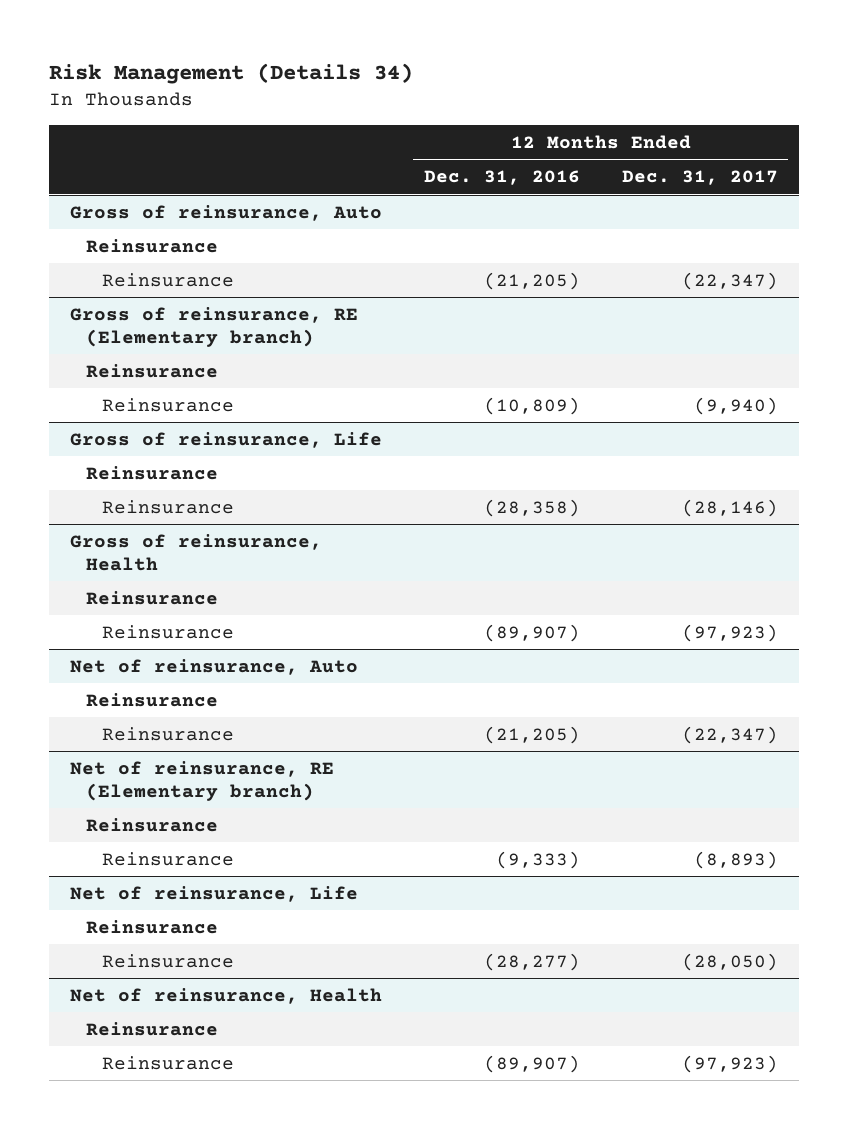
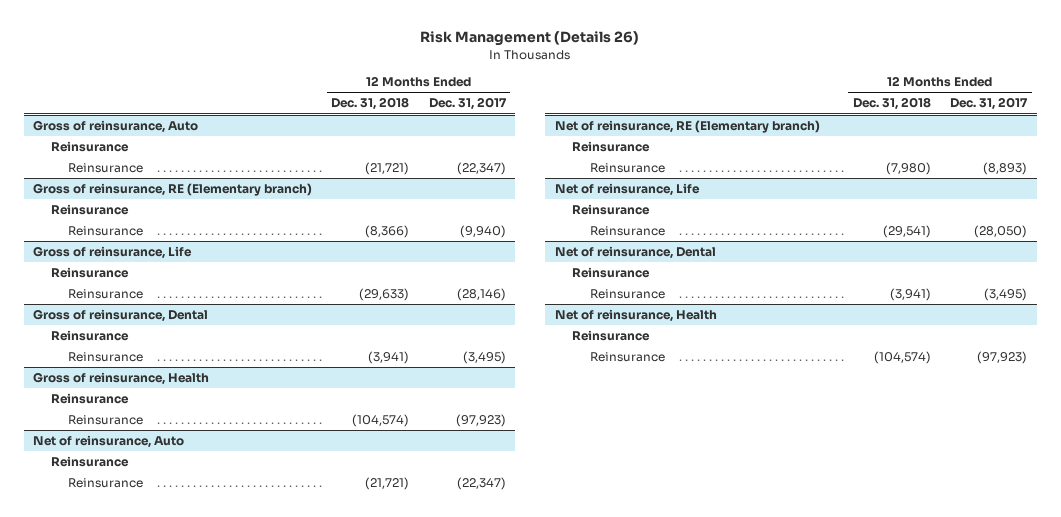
[48,62,413,84] Risk Management (Details 34) -> [420,31,640,47] Risk Management (Details 26)
[423,170,580,186] Dec. 31, 2016 -> none
none -> [331,97,410,111] Dec. 31, 2018
none -> [33,309,209,323] Gross of reinsurance, Dental
none -> [50,330,129,342] Reinsurance
none -> [68,352,144,363] Reinsurance
none -> [554,246,716,260] Net of reinsurance, Dental
none -> [572,267,651,279] Reinsurance
none -> [590,289,666,300] Reinsurance

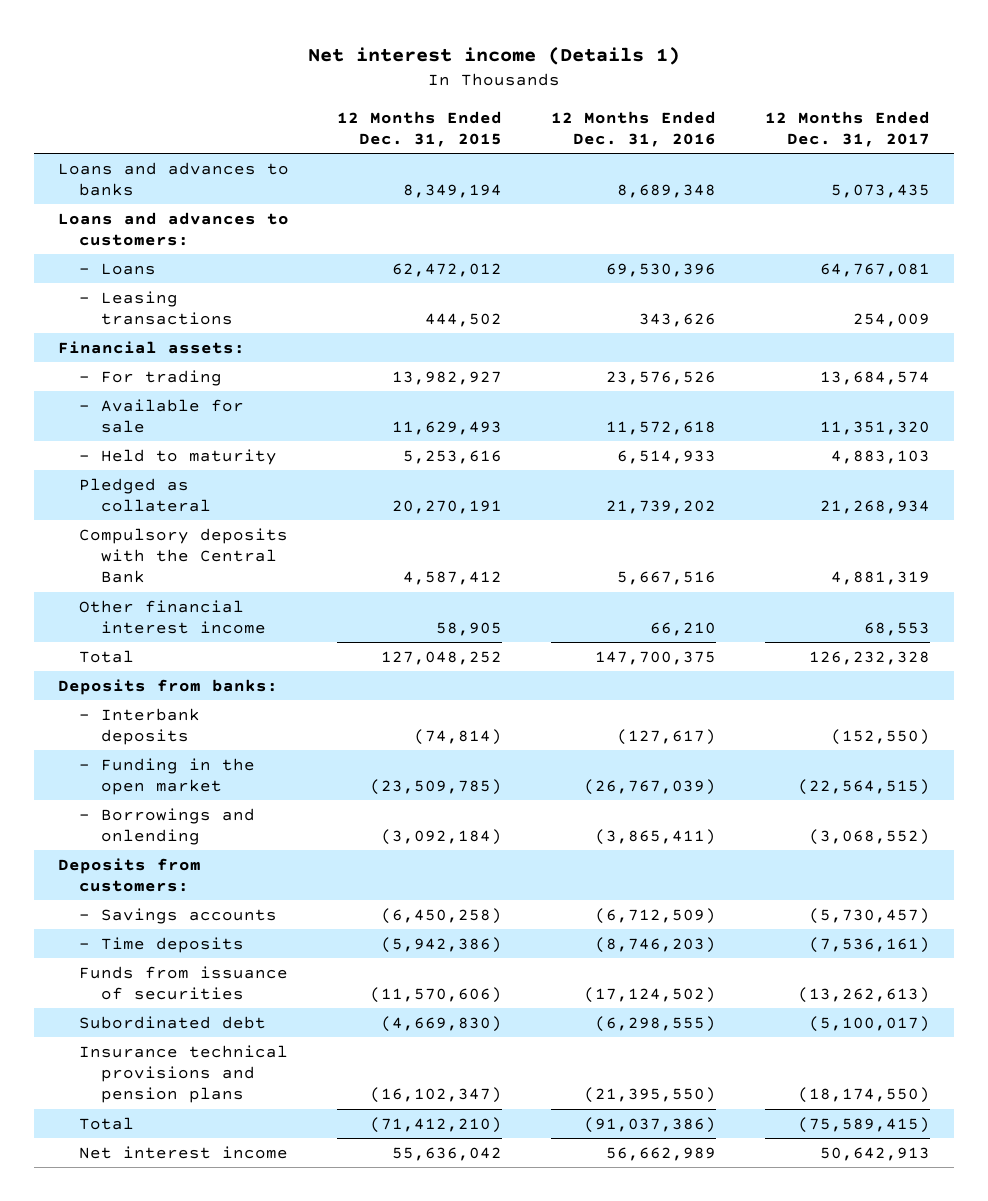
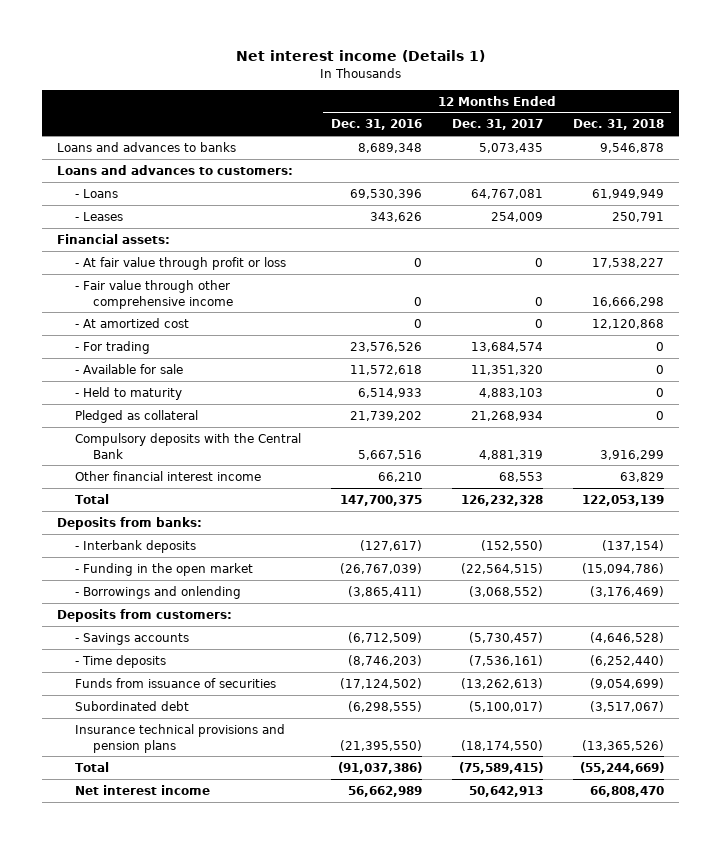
[337,110,503,147] 12 Months Ended Dec. 31, 2015 -> none
none -> [572,119,664,131] Dec. 31, 2018
[79,290,233,325] - Leasing transactions -> [74,211,123,221] - Leases
none -> [74,256,286,270] - At fair value through profit or loss
none -> [74,279,233,309] - Fair value through other comprehensive income
none -> [74,317,189,328] - At amortized cost

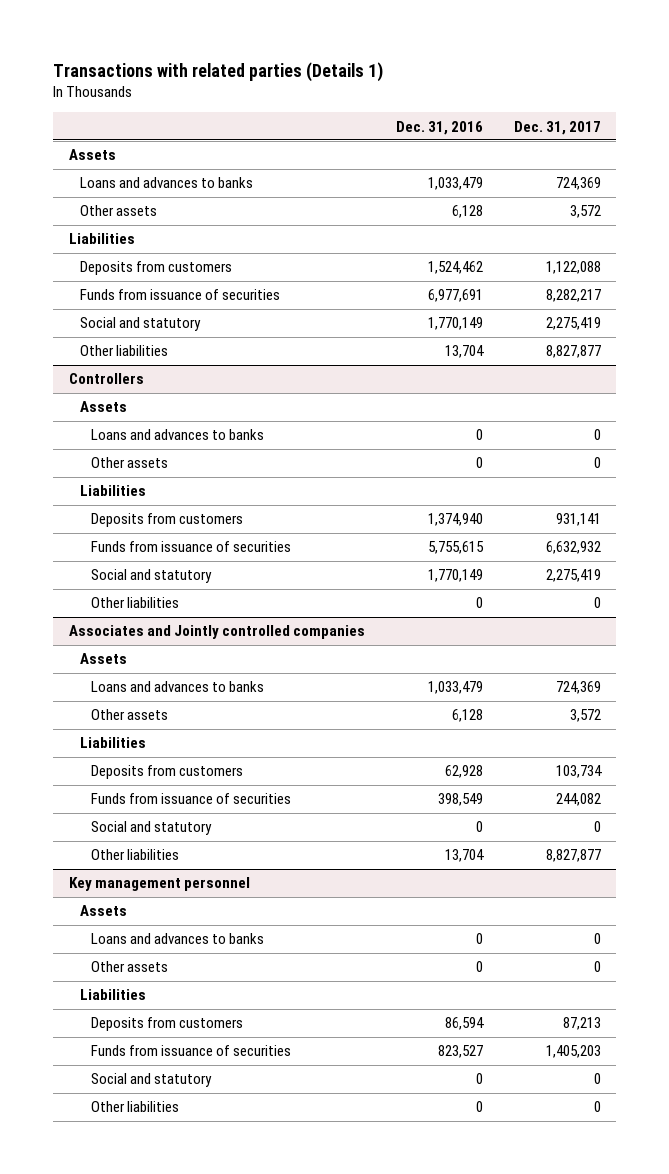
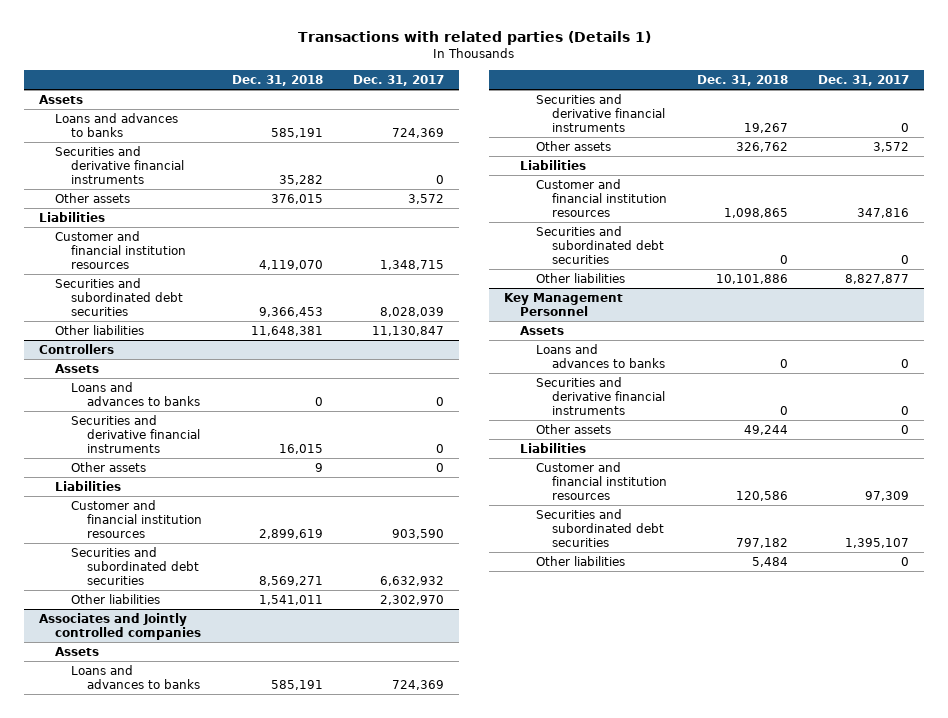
[395,120,483,135] Dec. 31, 2016 -> none
none -> [232,75,324,87] Dec. 31, 2018
none -> [54,145,185,185] Securities and derivative financial instruments
[79,261,232,276] Deposits from customers -> none
[79,289,280,301] Funds from issuance of securities -> none
[79,317,201,332] Social and statutory -> none
none -> [54,230,187,270] Customer and financial institution resources
none -> [54,277,184,317] Securities and subordinated debt securities
[545,345,601,359] 8,827,877 -> [372,325,445,336] 11,130,847
none -> [71,414,201,454] Securities and derivative financial instruments
[91,513,244,528] Deposits from customers -> none
[91,569,213,584] Social and statutory -> none
none -> [71,499,203,539] Customer and financial institution resources
[91,541,292,553] Funds from issuance of securities -> [71,546,200,586] Securities and subordinated debt securities
[593,597,601,609] 0 -> [380,594,445,605] 2,302,970
none -> [536,93,666,133] Securities and derivative financial instruments
[91,765,244,780] Deposits from customers -> none
[91,793,292,805] Funds from issuance of securities -> none
[91,821,213,836] Social and statutory -> none
none -> [536,178,668,218] Customer and financial institution resources
none -> [536,225,665,265] Securities and subordinated debt securities
[68,877,250,892] Key management personnel -> [503,292,623,316] Key Management Personnel
none -> [536,376,666,416] Securities and derivative financial instruments
[91,1017,244,1032] Deposits from customers -> none
[91,1045,292,1057] Funds from issuance of securities -> none
[91,1073,213,1088] Social and statutory -> none
none -> [536,461,668,501] Customer and financial institution resources
none -> [536,508,665,548] Securities and subordinated debt securities

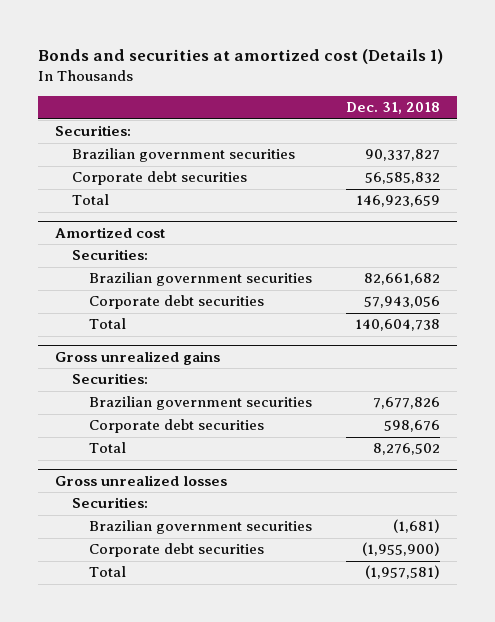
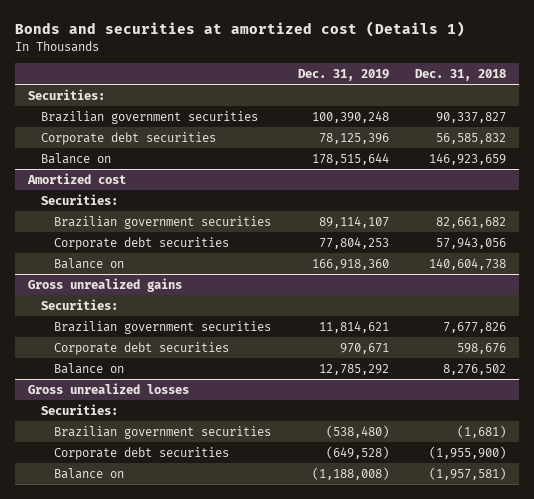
none -> [297,68,389,81] Dec. 31, 2019
[72,194,110,206] Total -> [41,152,112,164] Balance on
[89,318,127,330] Total -> [54,257,125,269] Balance on
[89,442,127,454] Total -> [54,362,125,374] Balance on
[89,566,127,578] Total -> [54,467,125,479] Balance on

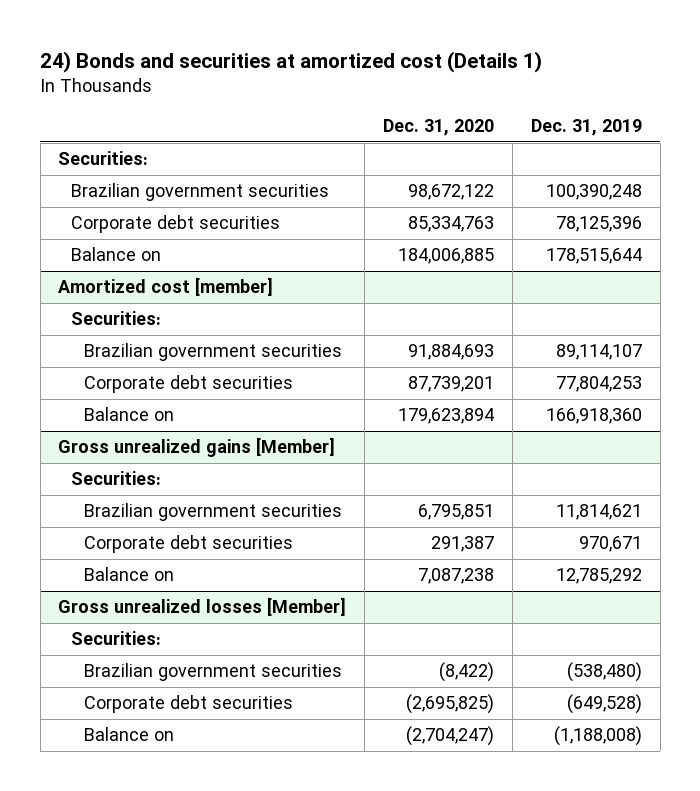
[15,21,466,38] Bonds and securities at amortized cost (Details 1) -> [40,51,543,74] 24) Bonds and securities at amortized cost (Details 1)
[414,68,506,81] Dec. 31, 2018 -> none
none -> [383,119,495,137] Dec. 31, 2020
[27,172,127,184] Amortized cost -> [58,277,274,297] Amortized cost [member]
[28,277,183,292] Gross unrealized gains -> [58,437,336,458] Gross unrealized gains [Member]
[28,382,190,394] Gross unrealized losses -> [58,597,347,617] Gross unrealized losses [Member]

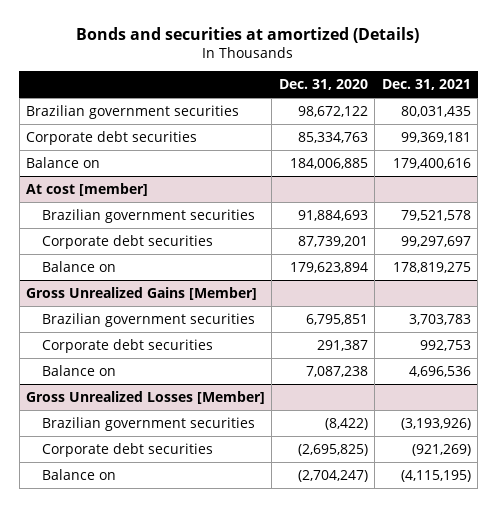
[40,51,543,74] 24) Bonds and securities at amortized cost (Details 1) -> [76,26,420,43] Bonds and securities at amortized (Details)
[530,119,642,137] Dec. 31, 2019 -> none
none -> [381,79,471,91] Dec. 31, 2021
[58,151,149,166] Securities: -> none
[71,311,162,326] Securities: -> none
[58,277,274,297] Amortized cost [member] -> [26,182,149,196] At cost [member]
[71,471,162,486] Securities: -> none
[58,437,336,458] Gross unrealized gains [Member] -> [26,286,258,300] Gross Unrealized Gains [Member]
[71,631,162,646] Securities: -> none
[58,597,347,617] Gross unrealized losses [Member] -> [26,390,266,404] Gross Unrealized Losses [Member]

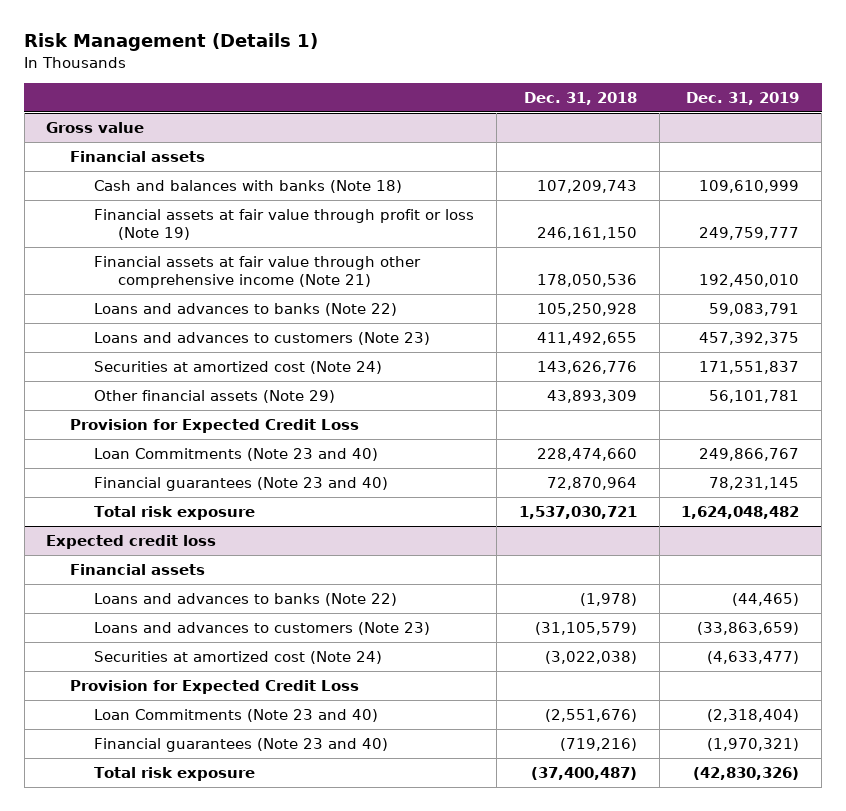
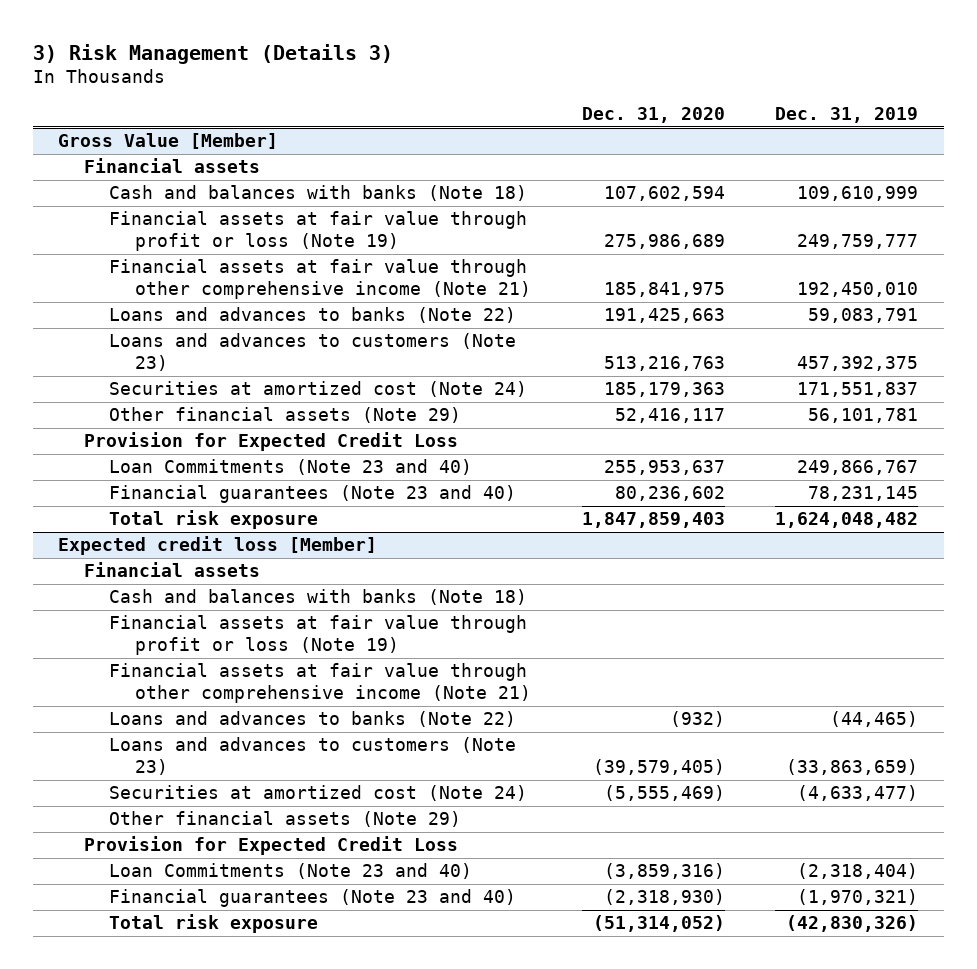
[24,33,319,52] Risk Management (Details 1) -> [32,43,393,64] 3) Risk Management (Details 3)
[523,91,637,105] Dec. 31, 2018 -> none
none -> [581,107,725,124] Dec. 31, 2020
[46,121,145,133] Gross value -> [58,133,279,150] Gross Value [Member]
[46,534,217,549] Expected credit loss -> [58,536,378,556] Expected credit loss [Member]
none -> [109,589,528,606] Cash and balances with banks (Note 18)
none -> [109,615,528,656] Financial assets at fair value through profit or loss (Note 19)
none -> [109,663,531,704] Financial assets at fair value through other comprehensive income (Note 21)
none -> [109,811,462,828] Other financial assets (Note 29)

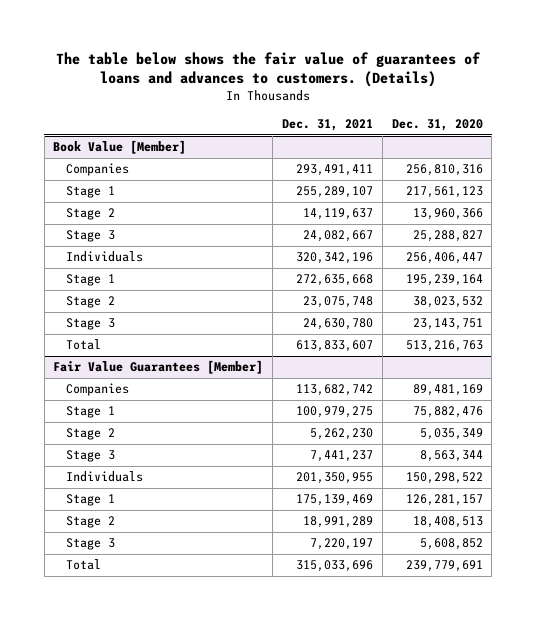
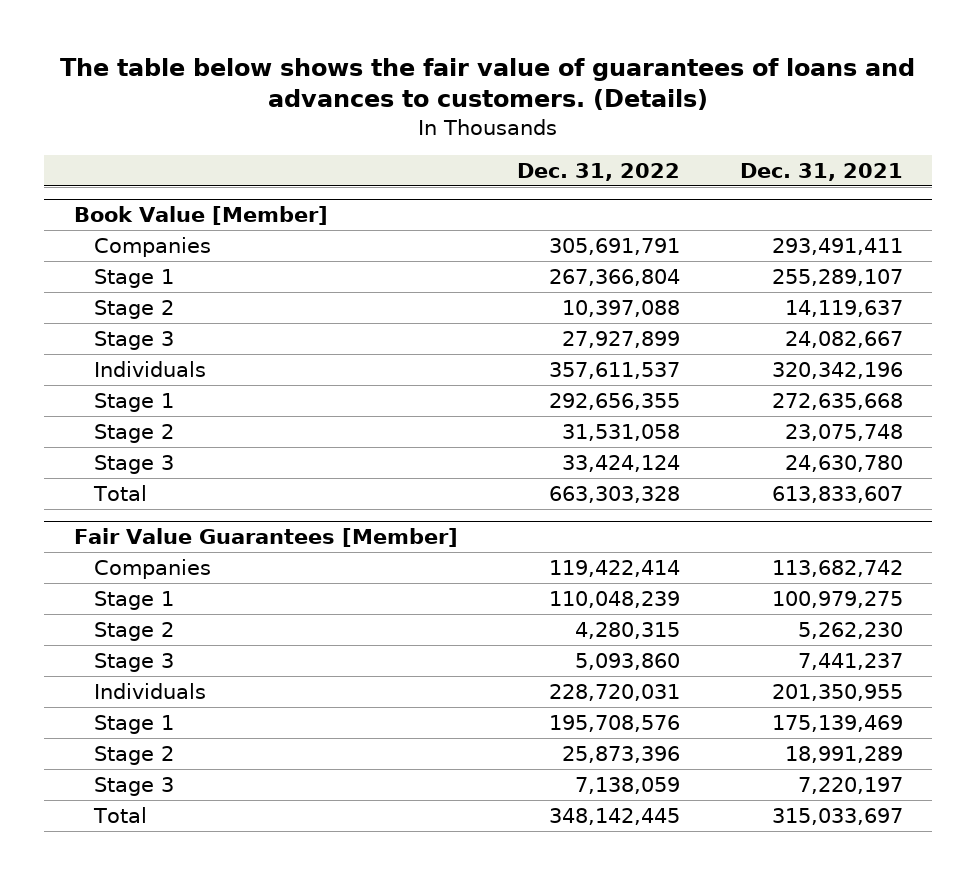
[391,119,483,132] Dec. 31, 2020 -> none
none -> [517,162,681,181] Dec. 31, 2022
[295,560,373,573] 315,033,696 -> [771,807,903,825] 315,033,697

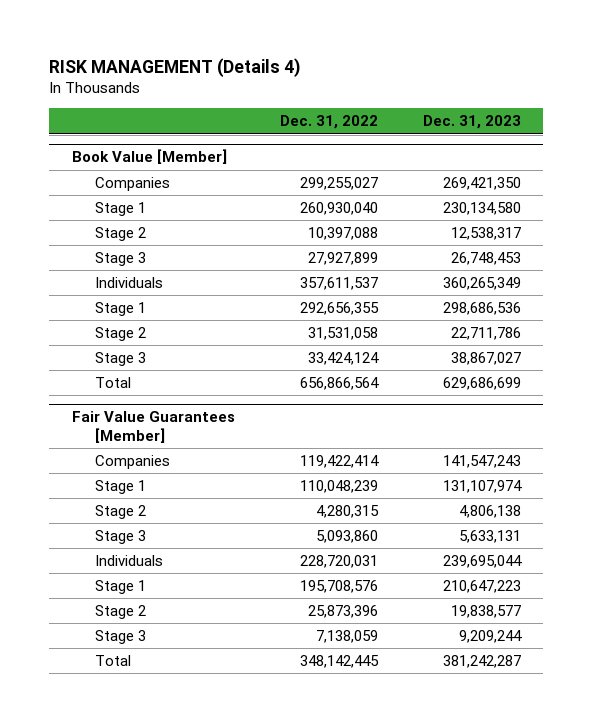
[60,57,916,111] The table below shows the fair value of guarantees of loans and advances to customers. (Details) -> [49,57,302,77] RISK MANAGEMENT (Details 4)
[739,162,903,181] Dec. 31, 2021 -> none
none -> [422,115,521,130] Dec. 31, 2023
[549,237,681,255] 305,691,791 -> [299,177,378,191] 299,255,027
[549,268,681,286] 267,366,804 -> [299,202,378,216] 260,930,040
[549,485,681,503] 663,303,328 -> [299,377,379,391] 656,866,564

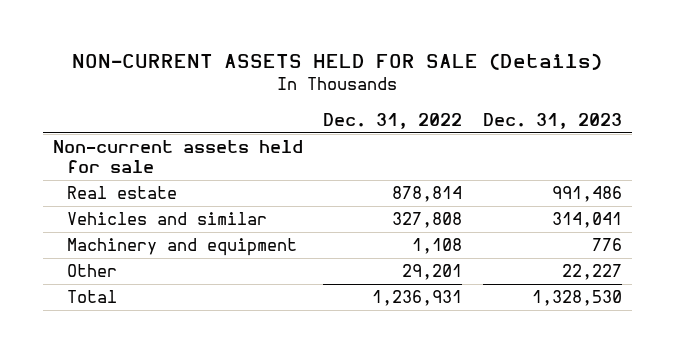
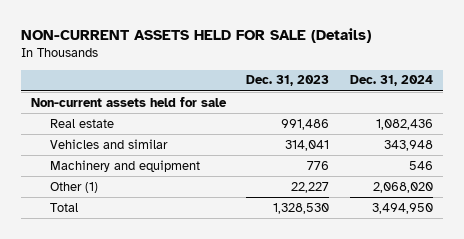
[323,112,463,129] Dec. 31, 2022 -> none
none -> [349,75,433,87] Dec. 31, 2024
[67,264,118,278] Other -> [50,181,99,193] Other (1)

